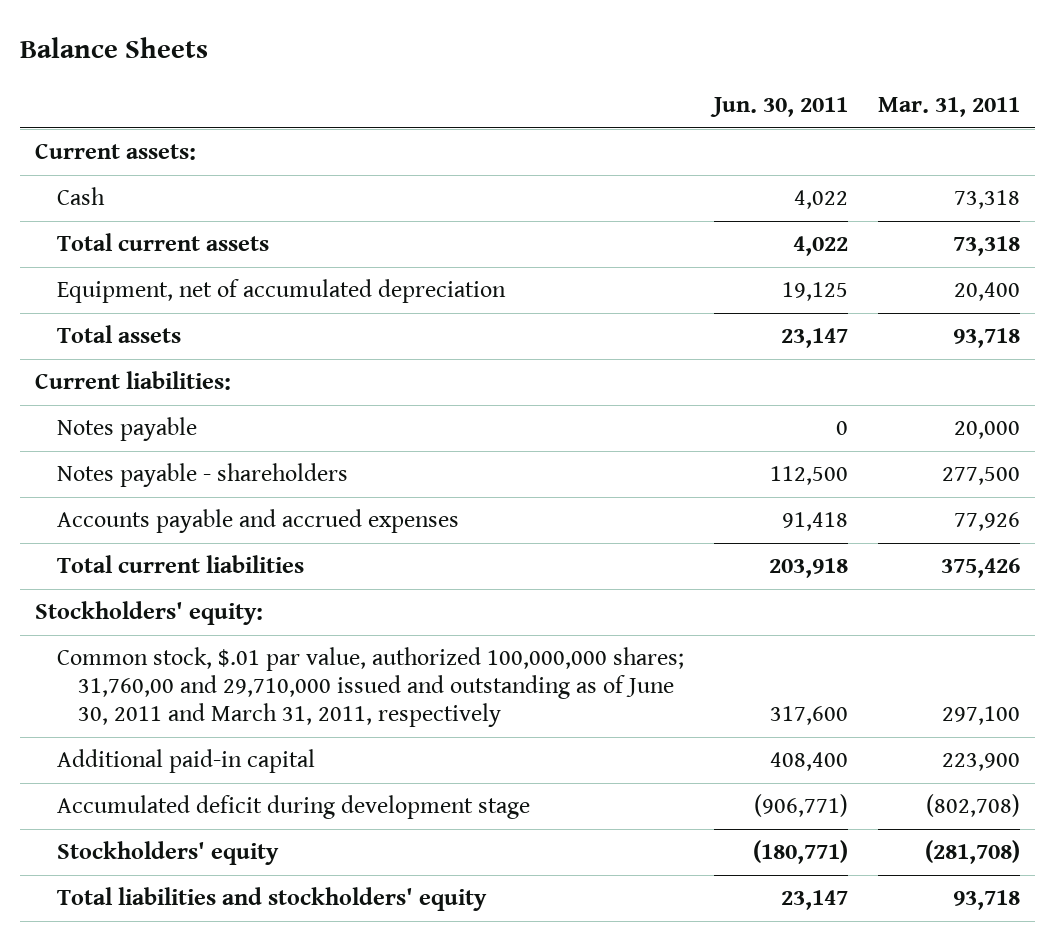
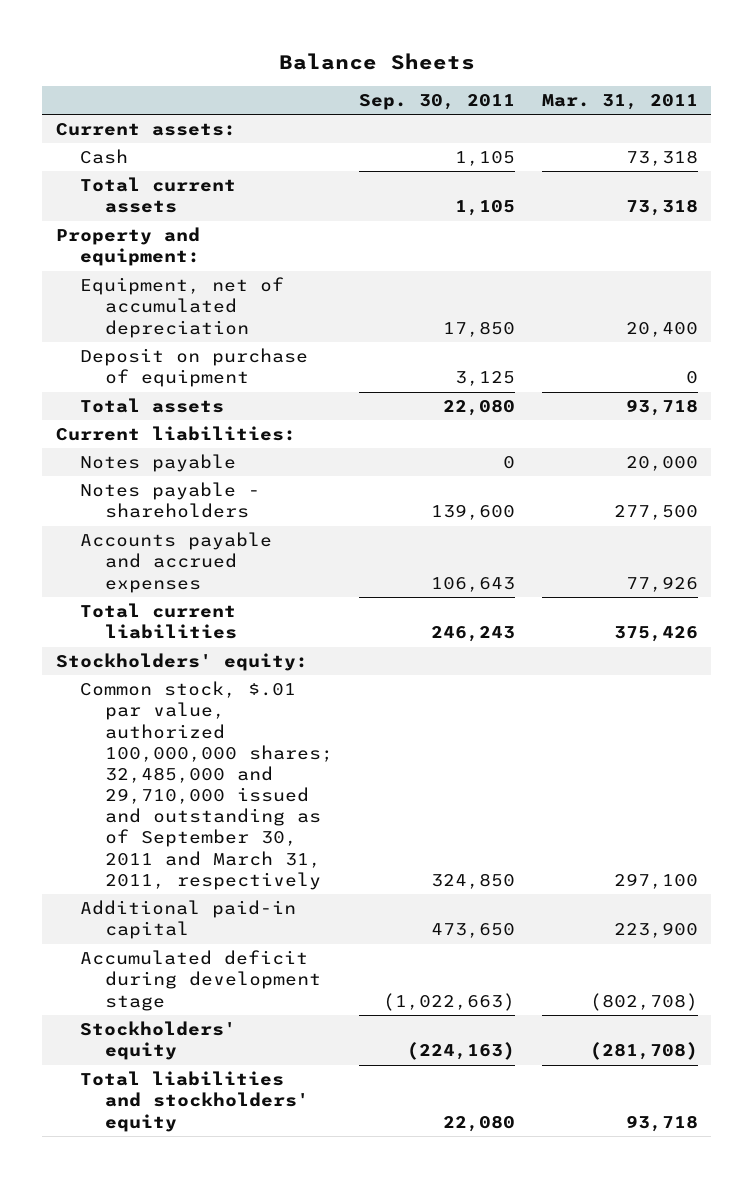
[709,97,848,118] Jun. 30, 2011 -> none
none -> [359,94,516,111] Sep. 30, 2011
none -> [55,227,201,267] Property and equipment:
none -> [80,348,309,388] Deposit on purchase of equipment
[56,647,684,728] Common stock, $.01 par value, authorized 100,000,000 shares; 31,760,00 and 29,710,000 issued and outstanding as of June 30, 2011 and March 31, 2011, respectively -> [80,681,333,890] Common stock, $.01 par value, authorized 100,000,000 shares; 32,485,000 and 29,710,000 issued and outstanding as of September 30, 2011 and March 31, 2011, respectively

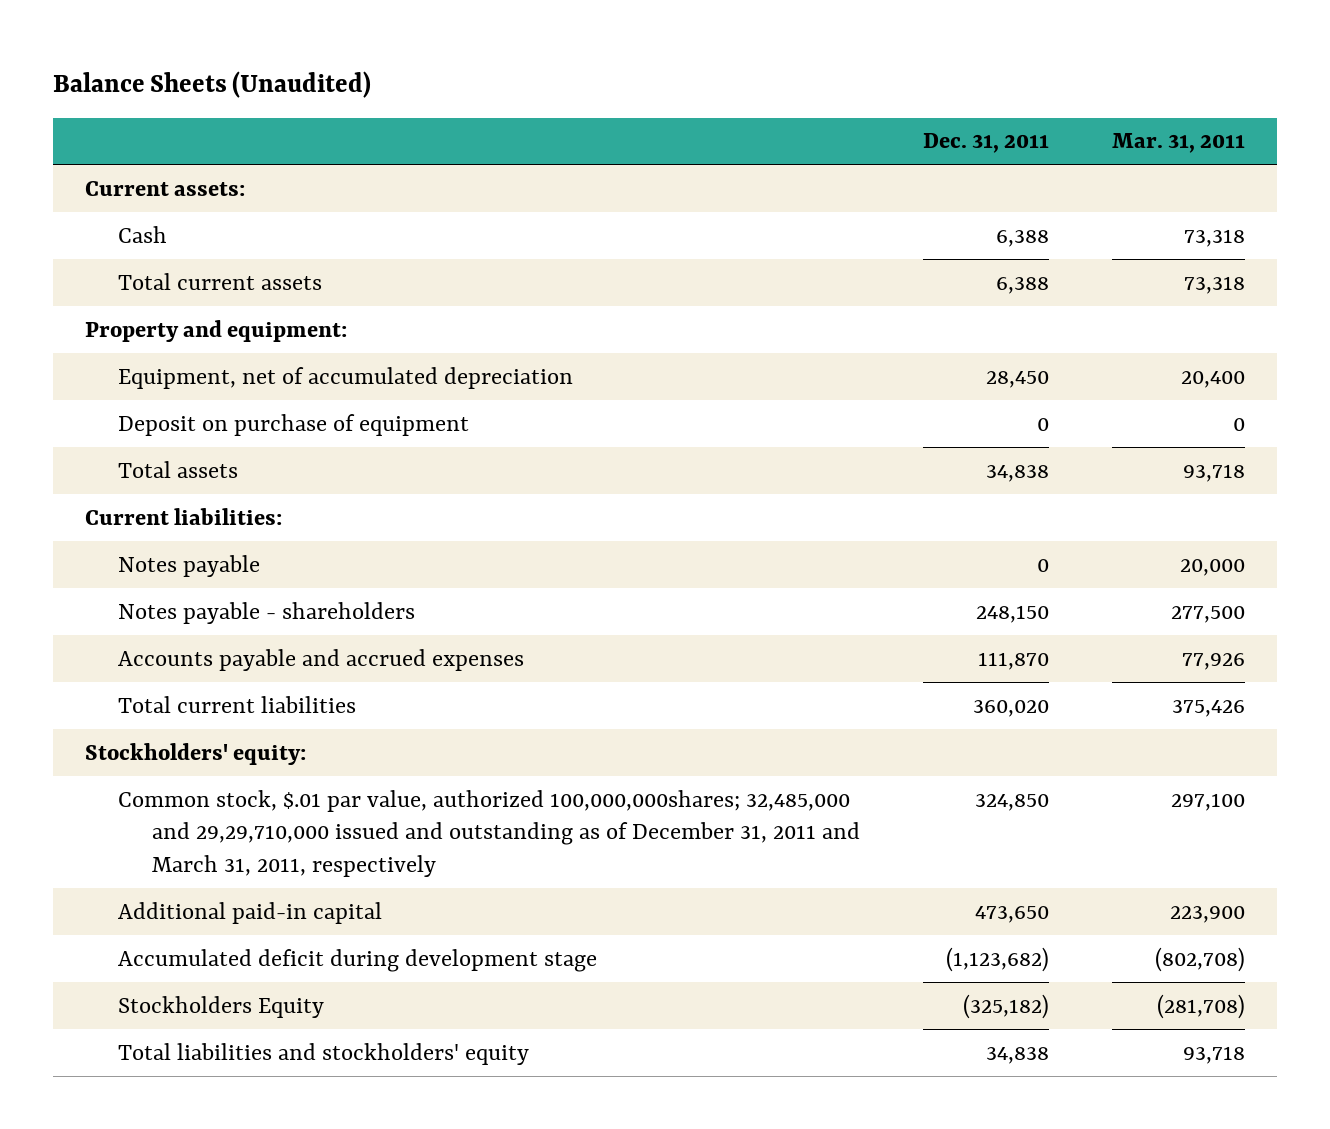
[278,52,475,70] Balance Sheets -> [53,71,372,99] Balance Sheets (Unaudited)
[359,94,516,111] Sep. 30, 2011 -> none
none -> [922,133,1049,154] Dec. 31, 2011
[80,681,333,890] Common stock, $.01 par value, authorized 100,000,000 shares; 32,485,000 and 29,710,000 issued and outstanding as of September 30, 2011 and March 31, 2011, respectively -> [118,789,860,877] Common stock, $.01 par value, authorized 100,000,000shares; 32,485,000 and 29,29,710,000 issued and outstanding as of December 31, 2011 and March 31, 2011, respectively
[80,1021,237,1061] Stockholders' equity -> [118,995,325,1018] Stockholders Equity

